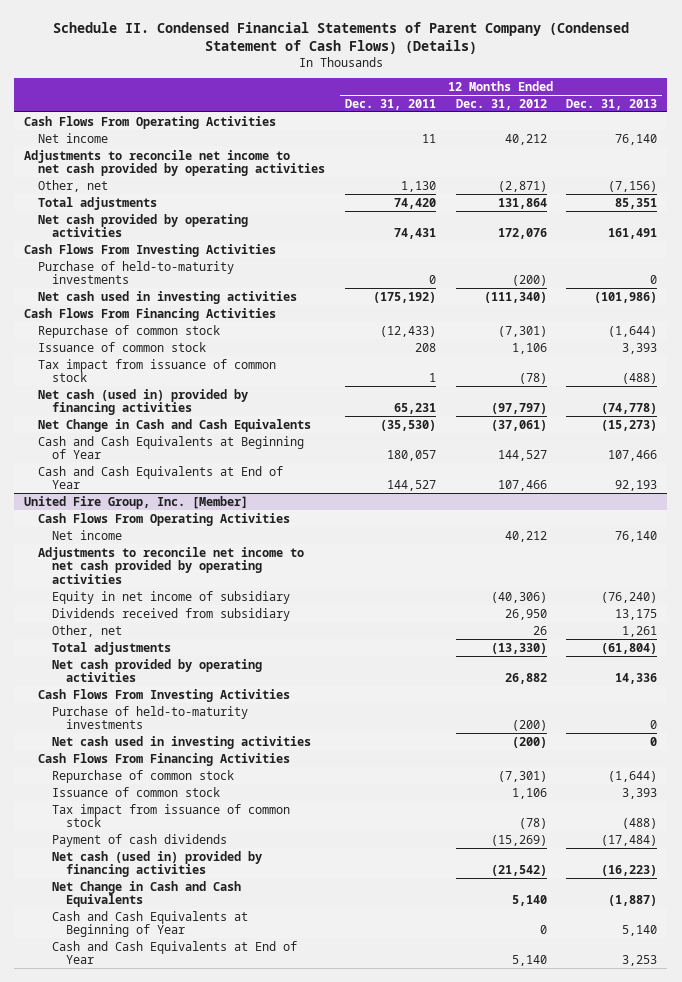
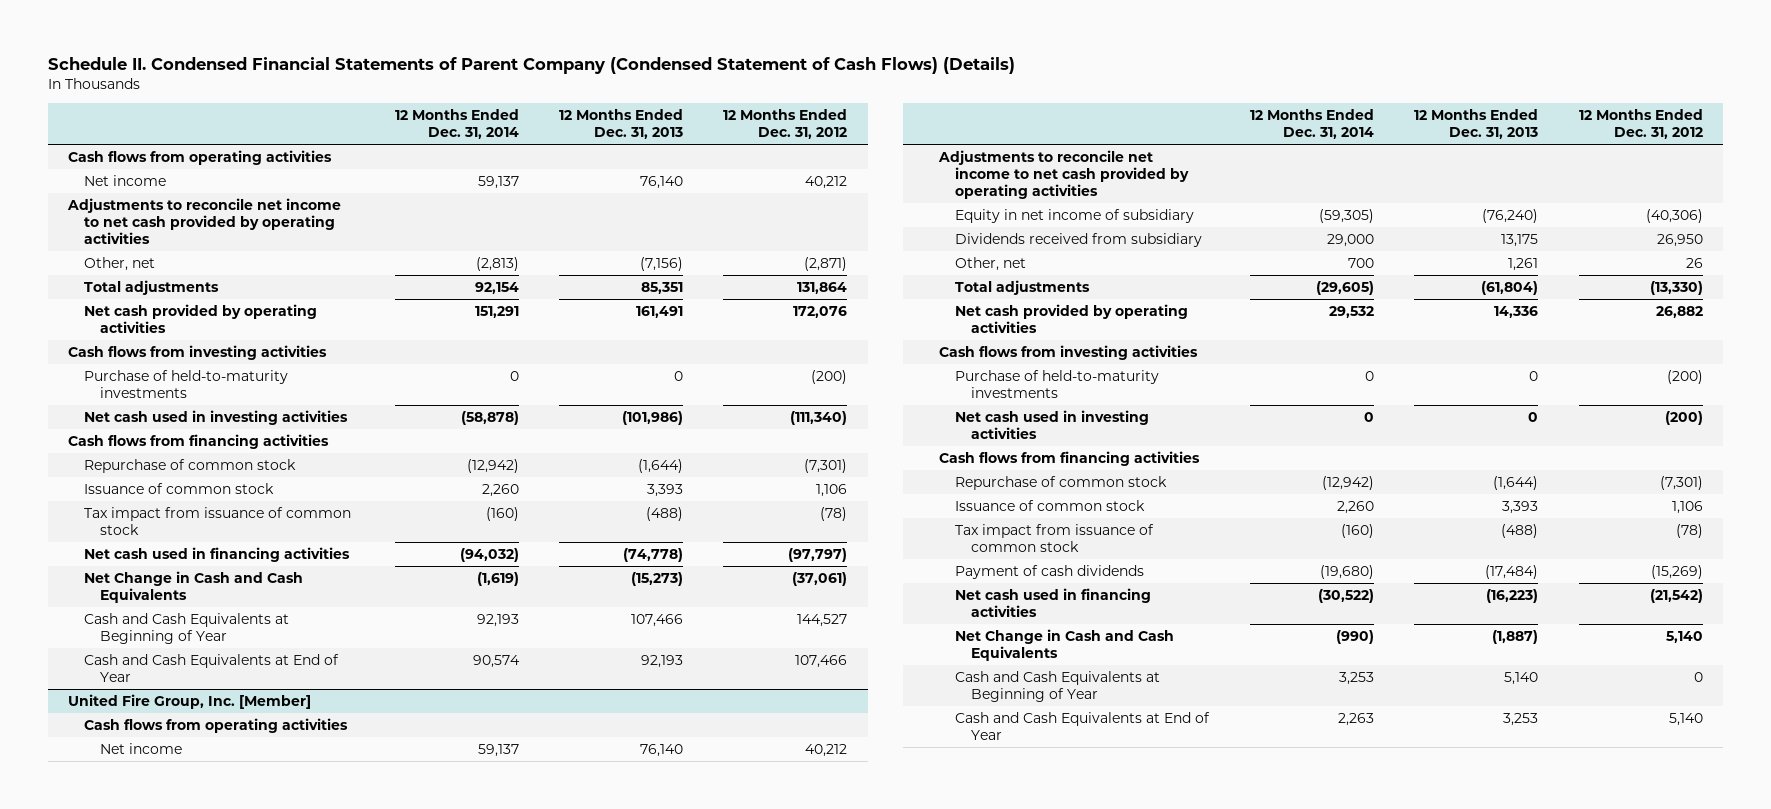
[344,98,436,110] Dec. 31, 2011 -> none
none -> [394,109,519,140] 12 Months Ended Dec. 31, 2014
[24,115,277,129] Cash Flows From Operating Activities -> [68,149,333,165] Cash flows from operating activities
[24,243,277,257] Cash Flows From Investing Activities -> [68,344,328,360] Cash flows from investing activities
[24,307,277,321] Cash Flows From Financing Activities -> [68,433,330,449] Cash flows from financing activities
[37,388,248,416] Net cash (used in) provided by financing activities -> [84,546,351,562] Net cash used in financing activities
[37,512,290,526] Cash Flows From Operating Activities -> [84,717,349,733] Cash flows from operating activities
[37,688,290,702] Cash Flows From Investing Activities -> [939,344,1199,360] Cash flows from investing activities
[37,752,290,766] Cash Flows From Financing Activities -> [939,450,1201,466] Cash flows from financing activities
[51,850,262,878] Net cash (used in) provided by financing activities -> [955,587,1152,617] Net cash used in financing activities

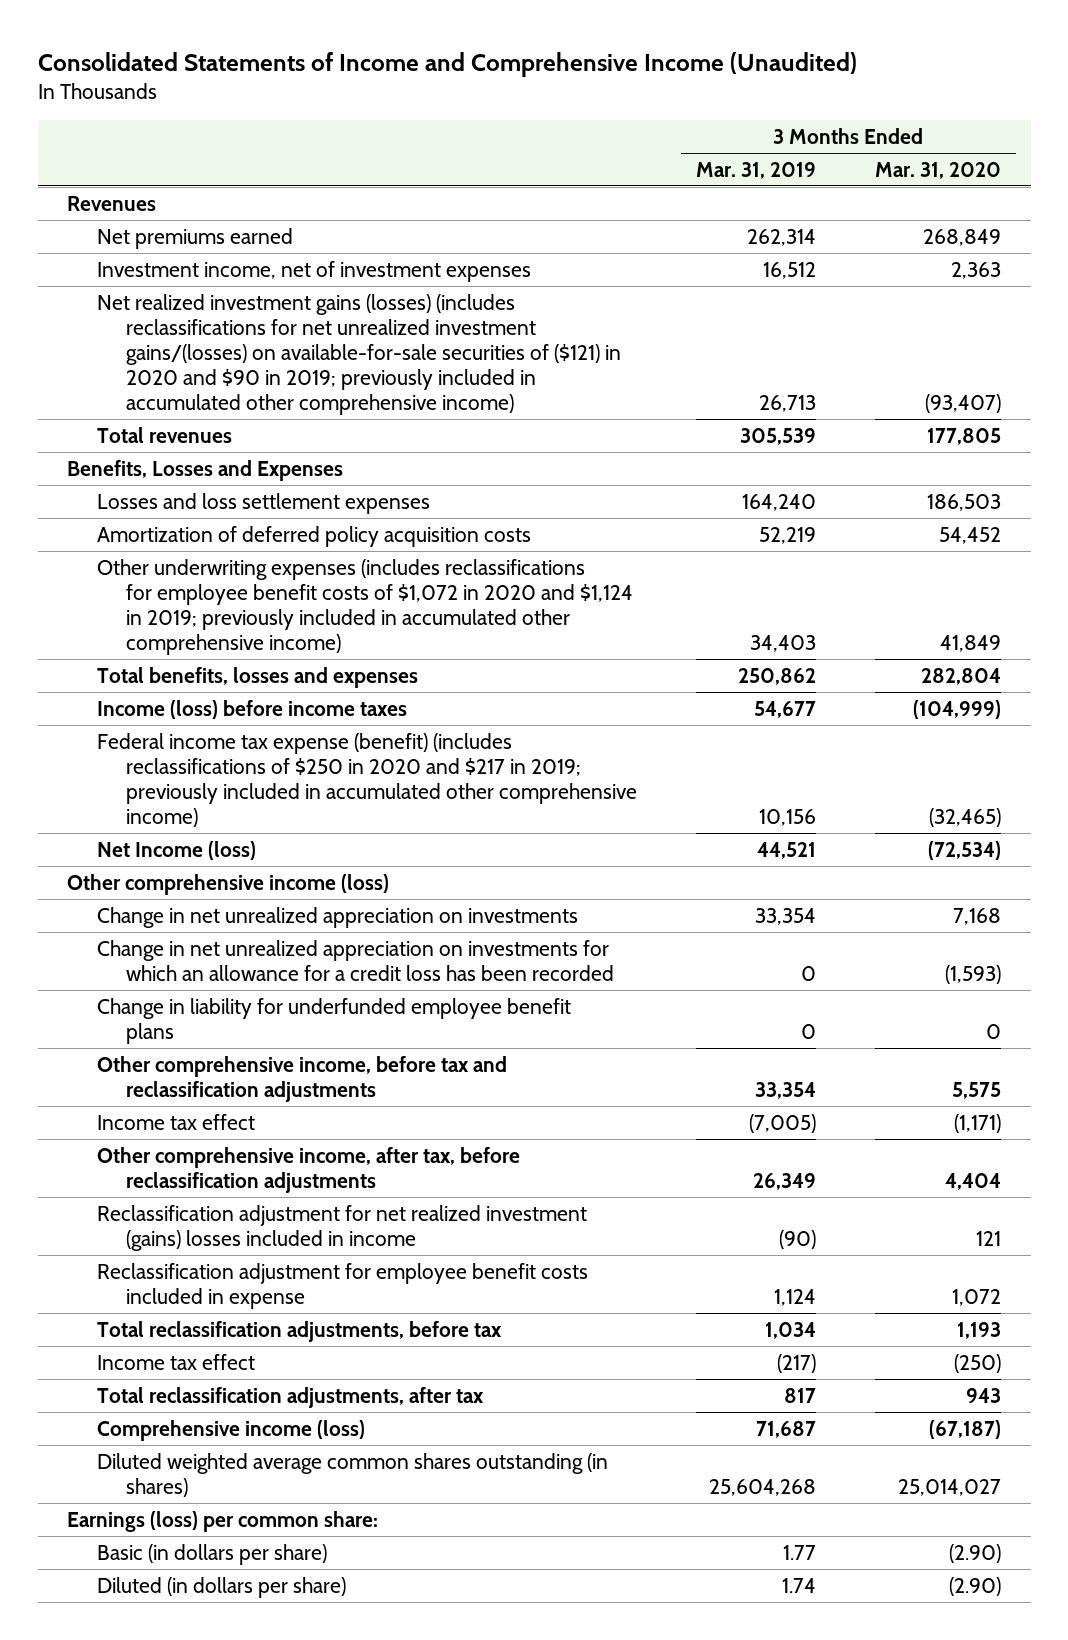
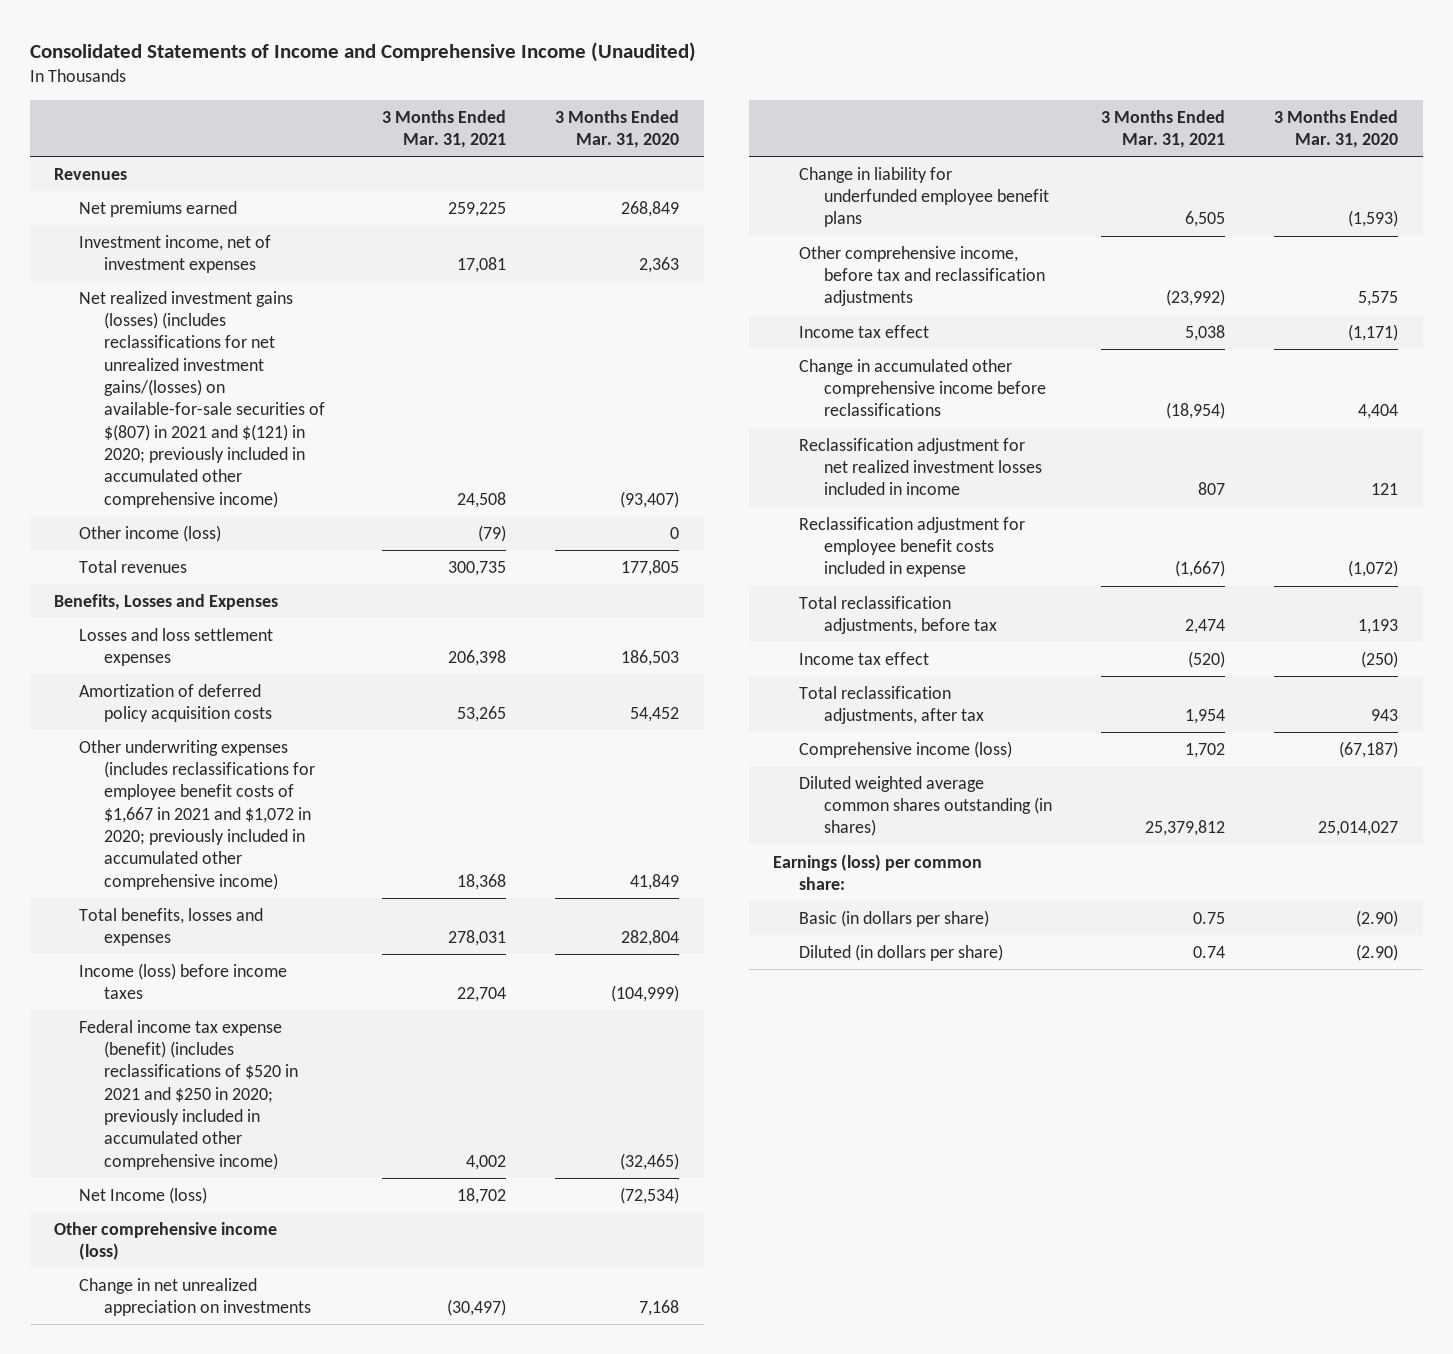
[695,161,816,179] Mar. 31, 2019 -> none
none -> [381,109,506,148] 3 Months Ended Mar. 31, 2021
[96,293,621,415] Net realized investment gains (losses) (includes reclassifications for net unrealized investment gains/(losses) on available-for-sale securities of ($121) in 2020 and $90 in 2019; previously included in accumulated other comprehensive income) -> [79,290,326,508] Net realized investment gains (losses) (includes reclassifications for net unrealized investment gains/(losses) on available-for-sale securities of $(807) in 2021 and $(121) in 2020; previously included in accumulated other comprehensive income)
none -> [79,524,222,542] Other income (loss)
[96,558,633,655] Other underwriting expenses (includes reclassifications for employee benefit costs of $1,072 in 2020 and $1,124 in 2019; previously included in accumulated other comprehensive income) -> [79,739,316,890] Other underwriting expenses (includes reclassifications for employee benefit costs of $1,667 in 2021 and $1,072 in 2020; previously included in accumulated other comprehensive income)
[96,732,637,827] Federal income tax expense (benefit) (includes reclassifications of $250 in 2020 and $217 in 2019; previously included in accumulated other comprehensive income) -> [79,1019,299,1170] Federal income tax expense (benefit) (includes reclassifications of $520 in 2021 and $250 in 2020; previously included in accumulated other comprehensive income)
[96,939,614,981] Change in net unrealized appreciation on investments for which an allowance for a credit loss has been recorded -> none
[986,1023,1002,1039] 0 -> [1348,210,1399,228] (1,593)
[96,1146,520,1193] Other comprehensive income, after tax, before reclassification adjustments -> [798,358,1046,417] Change in accumulated other comprehensive income before reclassifications
[96,1204,587,1251] Reclassification adjustment for net realized investment (gains) losses included in income -> [798,437,1042,496] Reclassification adjustment for net realized investment losses included in income
[952,1288,1002,1306] 1,072 -> [1348,560,1399,578] (1,072)

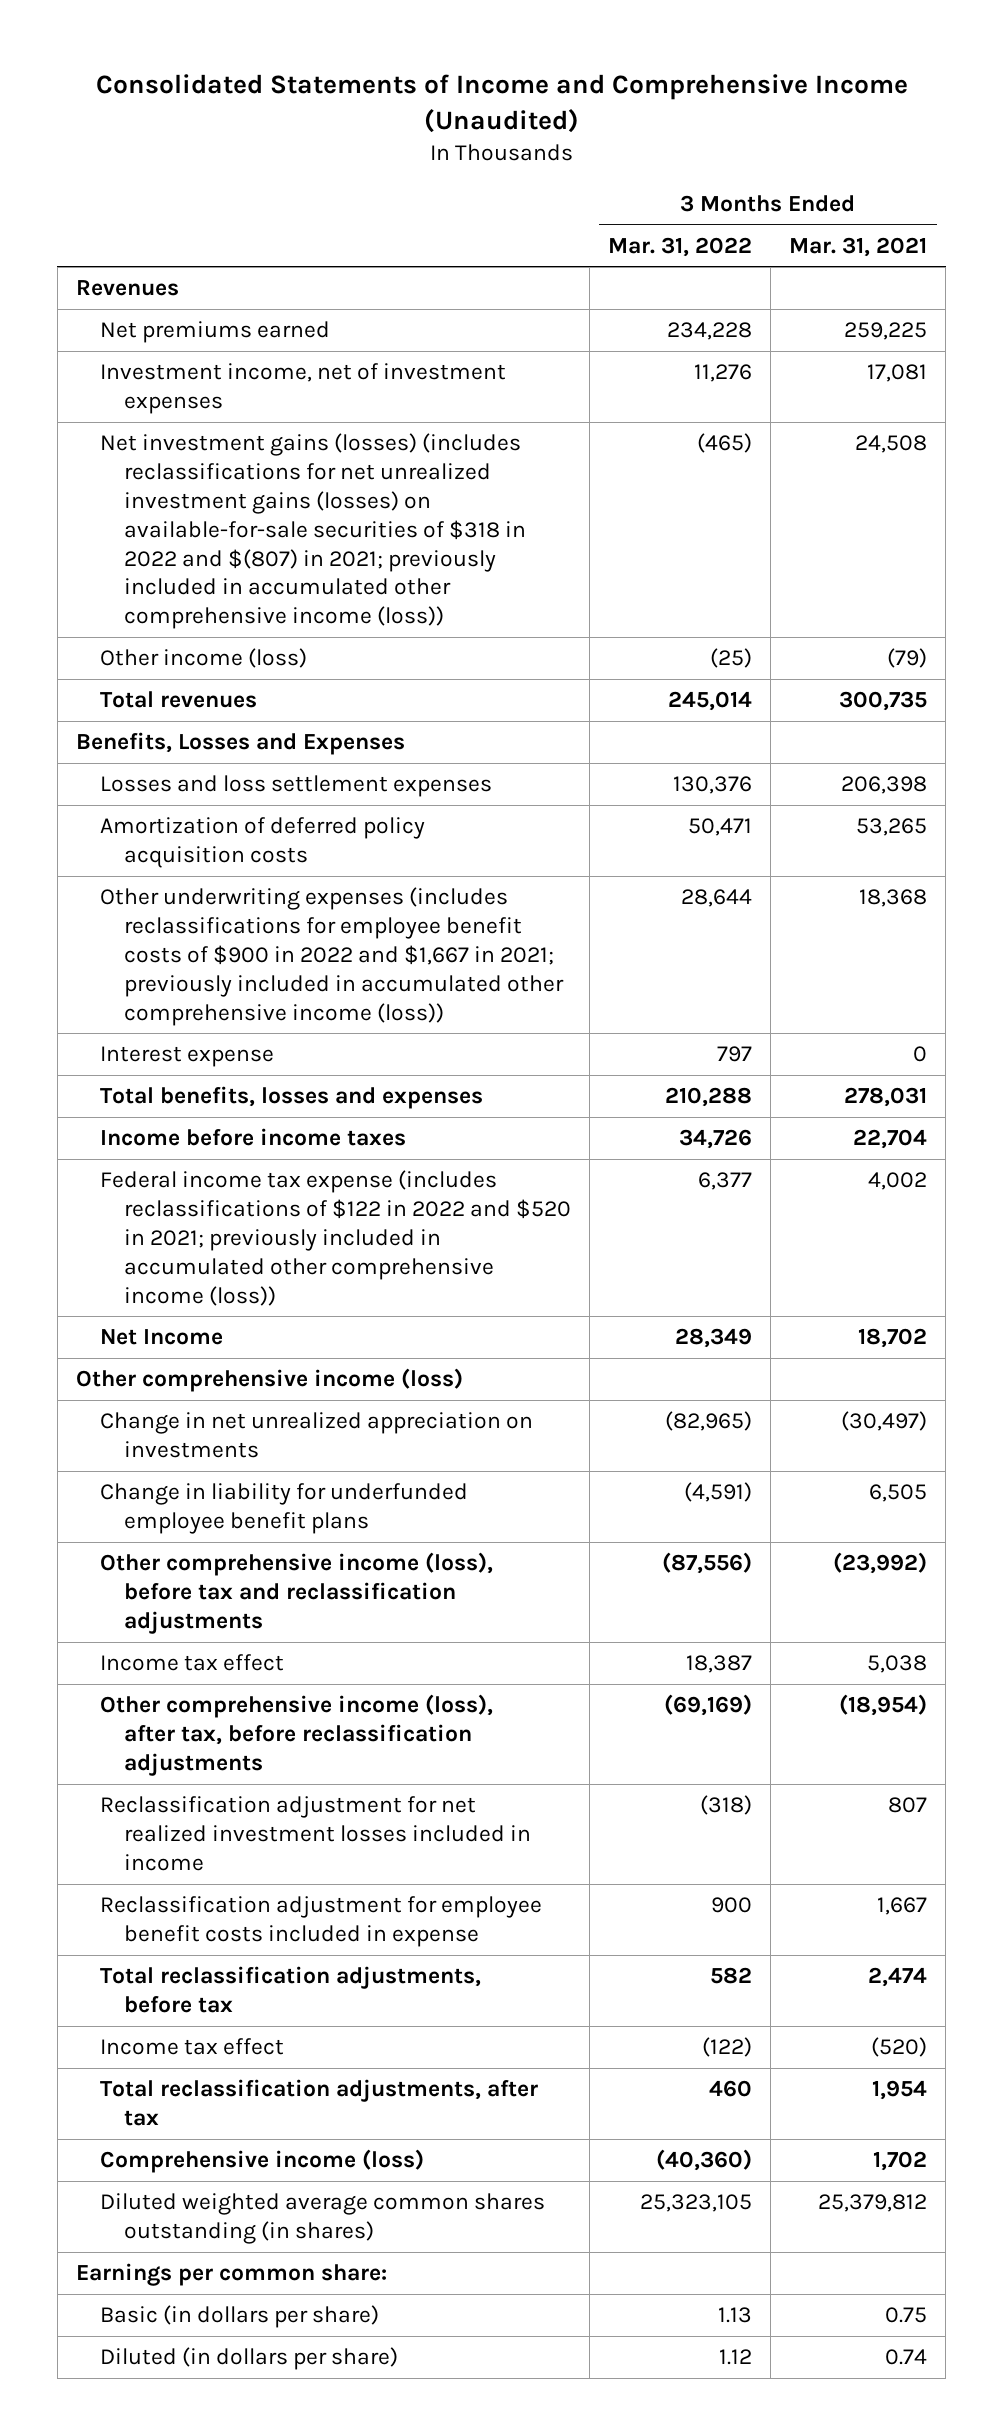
[555,109,680,148] 3 Months Ended Mar. 31, 2020 -> none
none -> [608,236,753,257] Mar. 31, 2022
[79,290,326,508] Net realized investment gains (losses) (includes reclassifications for net unrealized investment gains/(losses) on available-for-sale securities of $(807) in 2021 and $(121) in 2020; previously included in accumulated other comprehensive income) -> [99,433,526,630] Net investment gains (losses) (includes reclassifications for net unrealized investment gains (losses) on available-for-sale securities of $318 in 2022 and $(807) in 2021; previously included in accumulated other comprehensive income (loss))
[79,739,316,890] Other underwriting expenses (includes reclassifications for employee benefit costs of $1,667 in 2021 and $1,072 in 2020; previously included in accumulated other comprehensive income) -> [99,887,564,1026] Other underwriting expenses (includes reclassifications for employee benefit costs of $900 in 2022 and $1,667 in 2021; previously included in accumulated other comprehensive income (loss))
none -> [99,1046,274,1068] Interest expense
[79,962,288,1000] Income (loss) before income taxes -> [99,1128,406,1147] Income before income taxes
[79,1019,299,1170] Federal income tax expense (benefit) (includes reclassifications of $520 in 2021 and $250 in 2020; previously included in accumulated other comprehensive income) -> [99,1170,571,1306] Federal income tax expense (includes reclassifications of $122 in 2022 and $520 in 2021; previously included in accumulated other comprehensive income (loss))
[79,1186,208,1204] Net Income (loss) -> [99,1329,223,1346] Net Income
[798,245,1045,307] Other comprehensive income, before tax and reclassification adjustments -> [99,1552,493,1634] Other comprehensive income (loss), before tax and reclassification adjustments
[798,358,1046,417] Change in accumulated other comprehensive income before reclassifications -> [99,1694,493,1776] Other comprehensive income (loss), after tax, before reclassification adjustments
[1174,560,1225,578] (1,667) -> [877,1897,928,1916] 1,667
[773,853,983,891] Earnings (loss) per common share: -> [75,2263,387,2287] Earnings per common share:

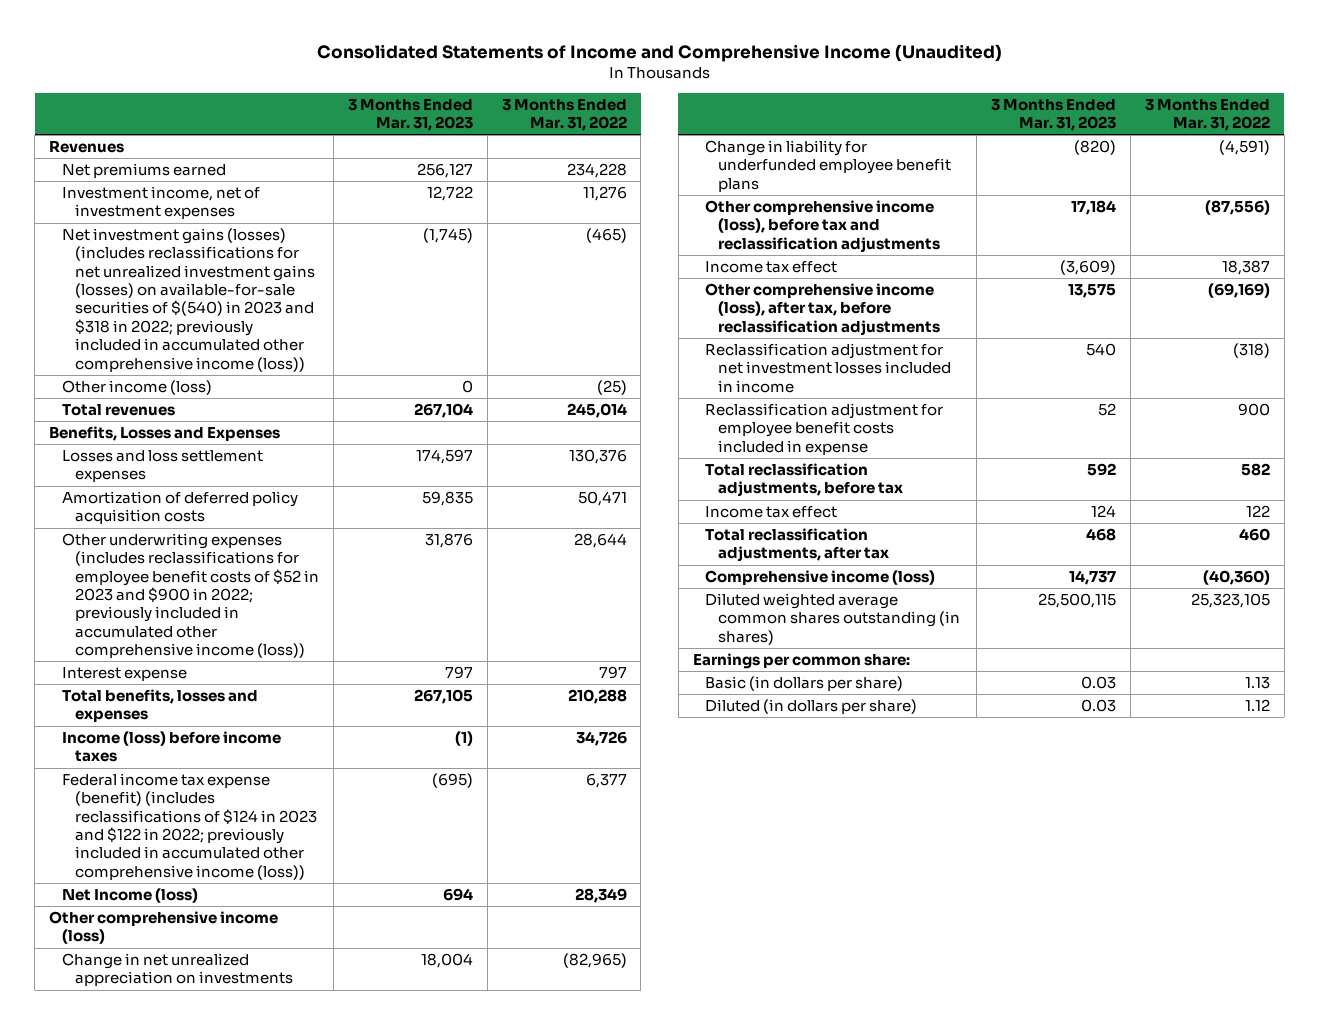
[789,236,928,257] Mar. 31, 2021 -> none
none -> [347,98,473,132] 3 Months Ended Mar. 31, 2023
[99,433,526,630] Net investment gains (losses) (includes reclassifications for net unrealized investment gains (losses) on available-for-sale securities of $318 in 2022 and $(807) in 2021; previously included in accumulated other comprehensive income (loss)) -> [61,228,315,372] Net investment gains (losses) (includes reclassifications for net unrealized investment gains (losses) on available-for-sale securities of $(540) in 2023 and $318 in 2022; previously included in accumulated other comprehensive income (loss))
[99,887,564,1026] Other underwriting expenses (includes reclassifications for employee benefit costs of $900 in 2022 and $1,667 in 2021; previously included in accumulated other comprehensive income (loss)) -> [61,533,319,659] Other underwriting expenses (includes reclassifications for employee benefit costs of $52 in 2023 and $900 in 2022; previously included in accumulated other comprehensive income (loss))
[99,1128,406,1147] Income before income taxes -> [61,731,281,763] Income (loss) before income taxes
[99,1170,571,1306] Federal income tax expense (includes reclassifications of $122 in 2022 and $520 in 2021; previously included in accumulated other comprehensive income (loss)) -> [61,773,317,880] Federal income tax expense (benefit) (includes reclassifications of $124 in 2023 and $122 in 2022; previously included in accumulated other comprehensive income (loss))
[99,1329,223,1346] Net Income -> [61,888,198,904] Net Income (loss)
[99,1796,531,1871] Reclassification adjustment for net realized investment losses included in income -> [705,343,952,393] Reclassification adjustment for net investment losses included in income
[702,2037,753,2058] (122) -> [1245,505,1270,518] 122

